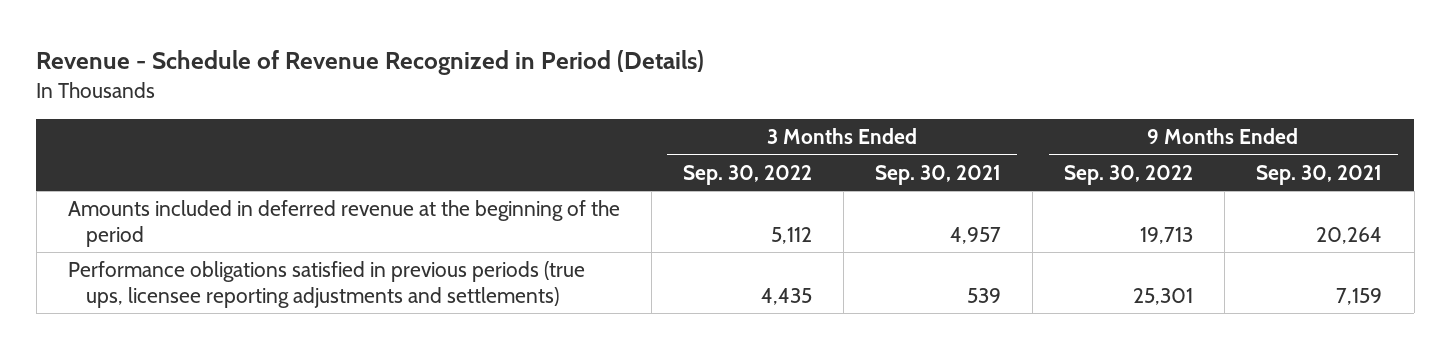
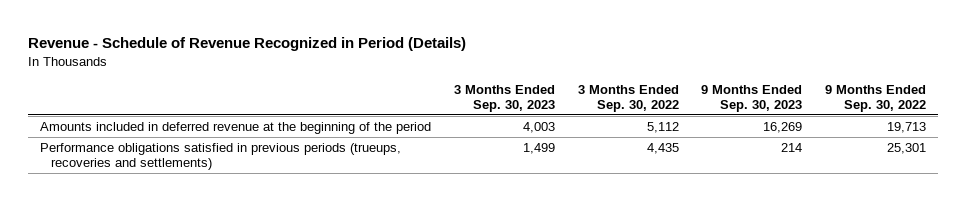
[875,165,1002,186] Sep. 30, 2021 -> none
[1256,165,1383,186] Sep. 30, 2021 -> none
none -> [453,84,555,113] 3 Months Ended Sep. 30, 2023
none -> [701,84,803,113] 9 Months Ended Sep. 30, 2023
[67,261,585,308] Performance obligations satisfied in previous periods (true ups, licensee reporting adjustments and settlements) -> [39,142,401,171] Performance obligations satisfied in previous periods (trueups, recoveries and settlements)

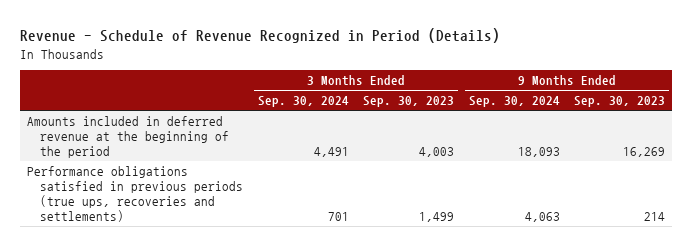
[577,84,679,113] 3 Months Ended Sep. 30, 2022 -> none
[825,84,927,113] 9 Months Ended Sep. 30, 2022 -> none
none -> [257,96,349,108] Sep. 30, 2024
none -> [468,96,560,108] Sep. 30, 2024
[39,142,401,171] Performance obligations satisfied in previous periods (trueups, recoveries and settlements) -> [27,166,244,223] Performance obligations satisfied in previous periods (true ups, recoveries and settlements)

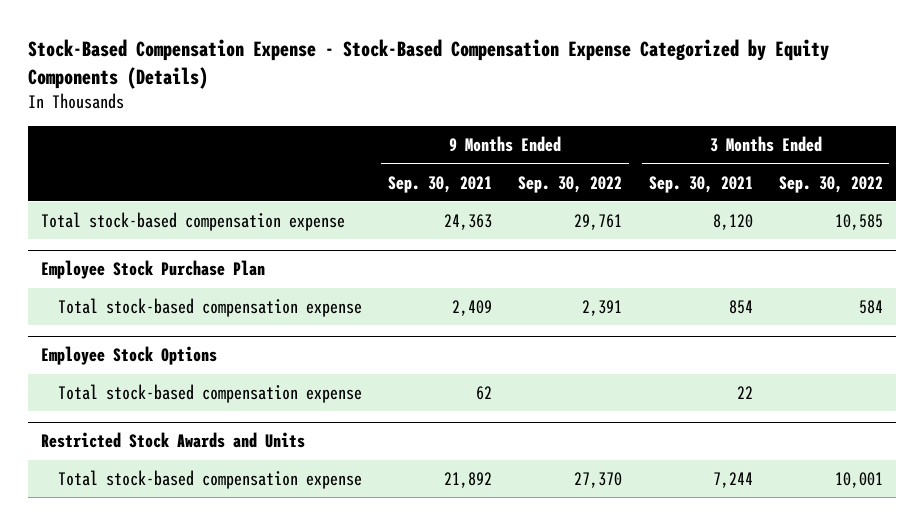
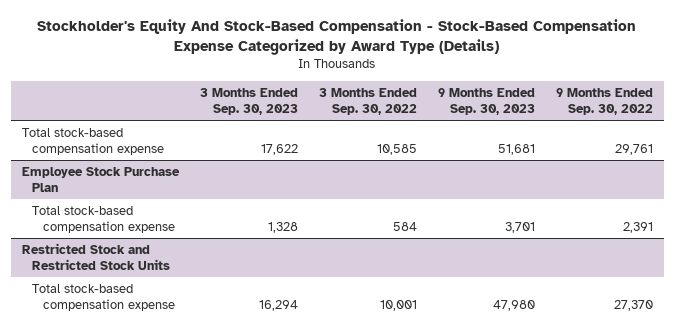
[27,38,829,89] Stock-Based Compensation Expense - Stock-Based Compensation Expense Categorized by Equity Components (Details) -> [37,19,637,55] Stockholder's Equity And Stock-Based Compensation - Stock-Based Compensation Expense Categorized by Award Type (Details)
[388,175,493,193] Sep. 30, 2021 -> none
[648,175,753,193] Sep. 30, 2021 -> none
none -> [199,88,298,115] 3 Months Ended Sep. 30, 2023
none -> [437,88,535,115] 9 Months Ended Sep. 30, 2023
[41,346,218,366] Employee Stock Options -> none
[57,383,362,403] Total stock-based compensation expense -> none
[41,432,306,449] Restricted Stock Awards and Units -> [21,243,171,270] Restricted Stock and Restricted Stock Units

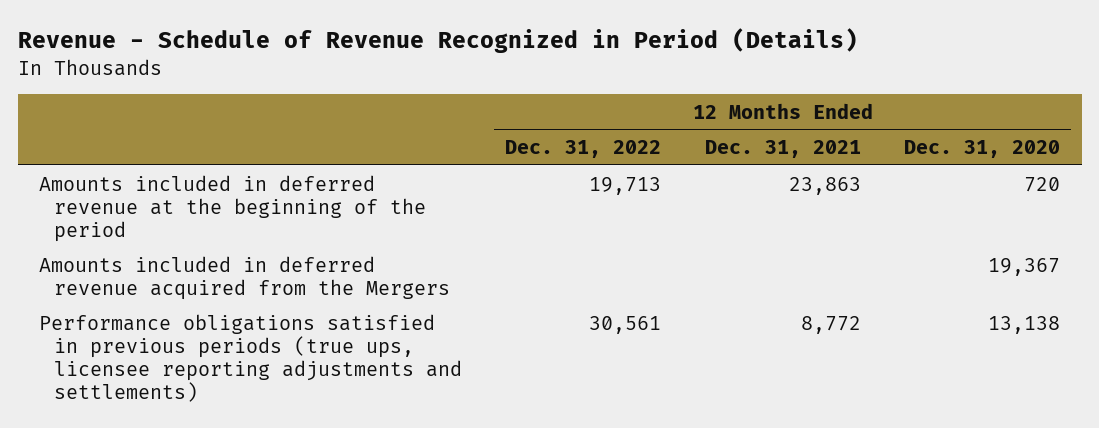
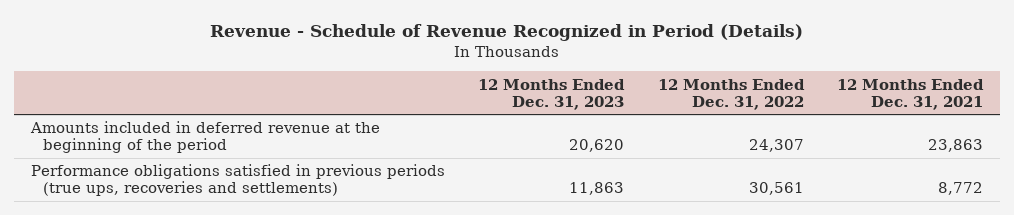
[904,139,1061,158] Dec. 31, 2020 -> none
none -> [478,78,626,110] 12 Months Ended Dec. 31, 2023
[39,255,450,300] Amounts included in deferred revenue acquired from the Mergers -> none
[589,176,662,195] 19,713 -> [748,139,804,153] 24,307
[39,313,462,402] Performance obligations satisfied in previous periods (true ups, licensee reporting adjustments and settlements) -> [30,164,445,197] Performance obligations satisfied in previous periods (true ups, recoveries and settlements)

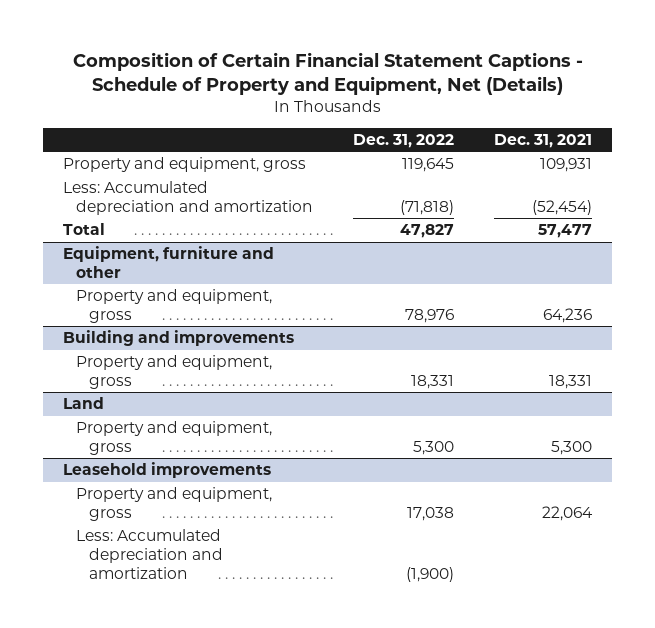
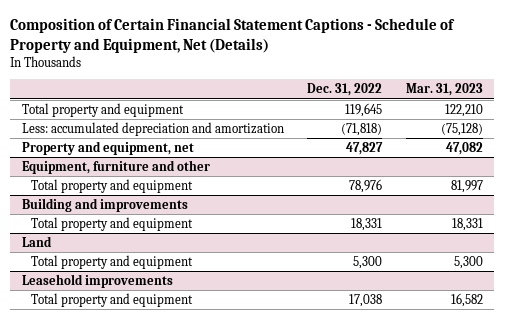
[493,133,592,148] Dec. 31, 2021 -> none
none -> [405,83,483,97] Mar. 31, 2023
[63,157,307,173] Property and equipment, gross -> [22,102,185,117] Total property and equipment
[63,181,314,215] Less: Accumulated depreciation and amortization -> [22,121,285,136] Less: accumulated depreciation and amortization
[63,223,106,236] Total -> [22,140,195,155] Property and equipment, net
[76,289,273,323] Property and equipment, gross -> [31,178,194,193] Total property and equipment
[76,355,273,389] Property and equipment, gross -> [31,216,194,231] Total property and equipment
[76,421,273,455] Property and equipment, gross -> [31,254,194,269] Total property and equipment
[76,529,224,579] Less: Accumulated depreciation and amortization -> none
[76,487,273,521] Property and equipment, gross -> [31,292,194,307] Total property and equipment

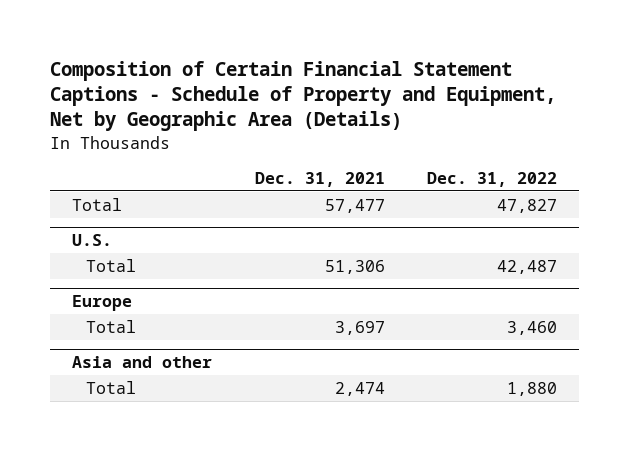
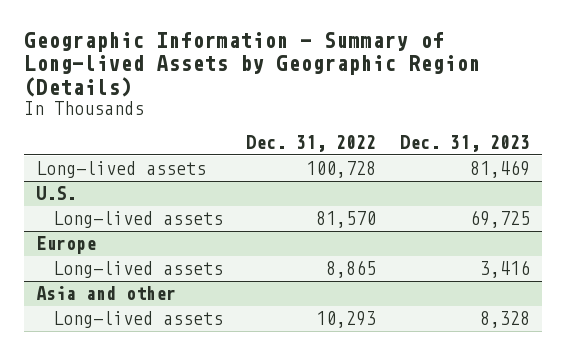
[50,60,557,132] Composition of Certain Financial Statement Captions - Schedule of Property and Equipment, Net by Geographic Area (Details) -> [24,31,481,97] Geographic Information - Summary of Long-lived Assets by Geographic Region (Details)
[254,171,385,187] Dec. 31, 2021 -> none
none -> [400,135,531,153] Dec. 31, 2023
[71,197,122,211] Total -> none
none -> [35,161,206,179] Long-lived assets
[85,258,136,272] Total -> none
none -> [52,211,223,229] Long-lived assets
[85,319,136,333] Total -> none
none -> [52,261,223,279] Long-lived assets
[85,380,136,394] Total -> none
none -> [52,311,223,329] Long-lived assets

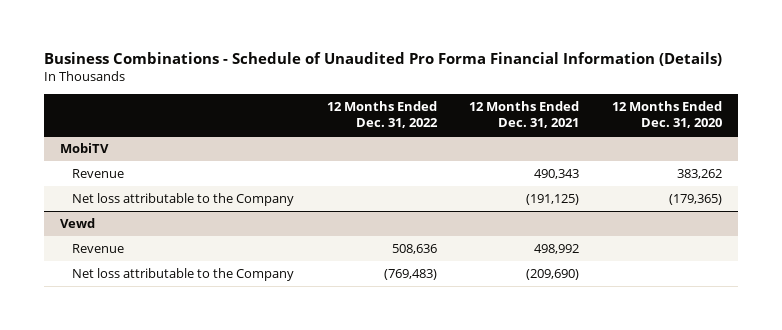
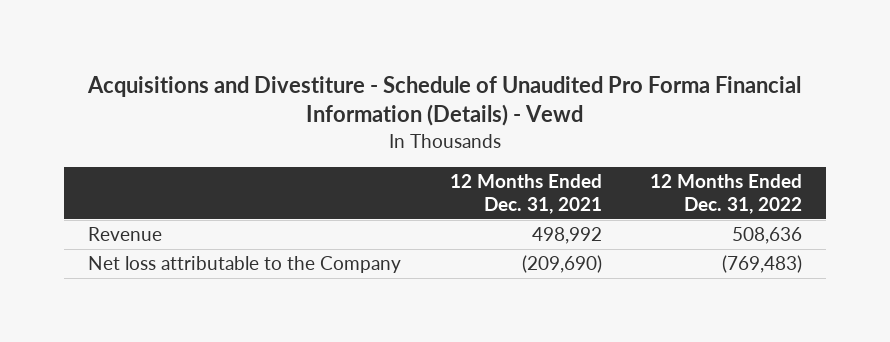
[43,51,722,66] Business Combinations - Schedule of Unaudited Pro Forma Financial Information (Details) -> [87,76,802,127] Acquisitions and Divestiture - Schedule of Unaudited Pro Forma Financial Information (Details) - Vewd
[612,101,723,129] 12 Months Ended Dec. 31, 2020 -> none
[59,142,109,153] MobiTV -> none
[72,168,125,178] Revenue -> none
[72,192,295,206] Net loss attributable to the Company -> none
[59,217,95,228] Vewd -> none

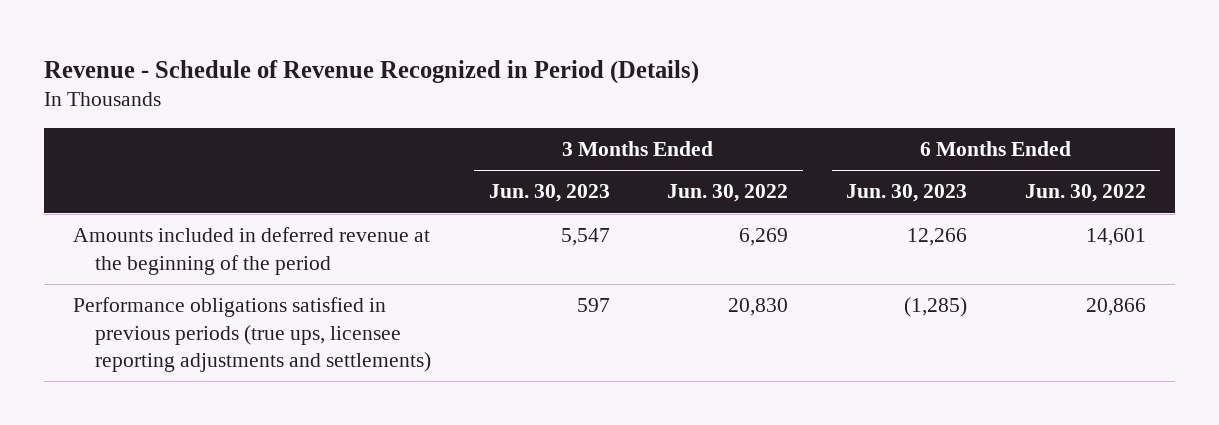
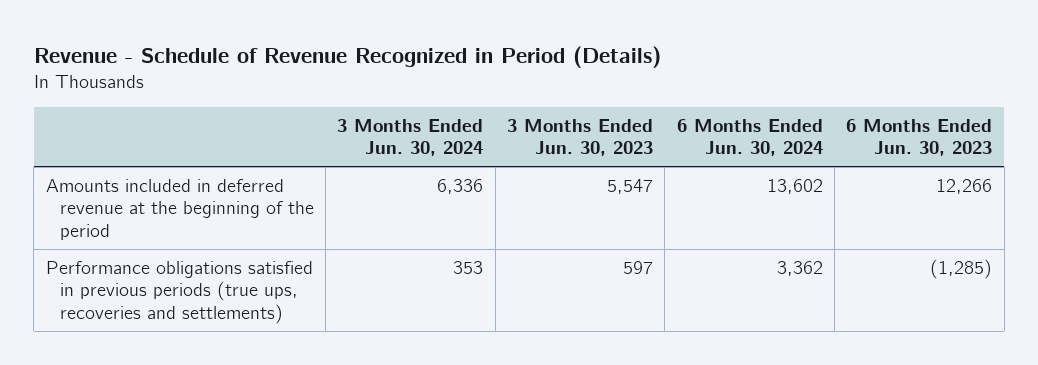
[667,184,789,203] Jun. 30, 2022 -> none
[1024,184,1146,203] Jun. 30, 2022 -> none
none -> [337,118,484,157] 3 Months Ended Jun. 30, 2024
none -> [676,118,823,157] 6 Months Ended Jun. 30, 2024
[73,297,431,372] Performance obligations satisfied in previous periods (true ups, licensee reporting adjustments and settlements) -> [45,260,313,324] Performance obligations satisfied in previous periods (true ups, recoveries and settlements)

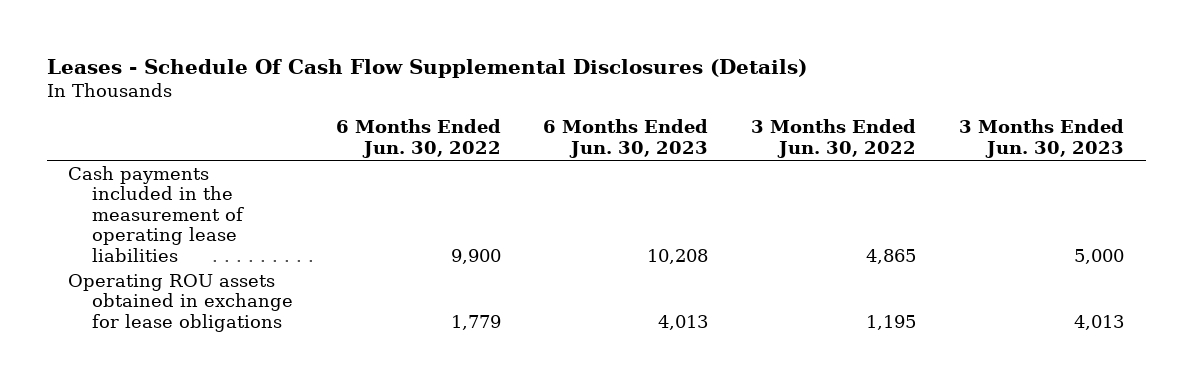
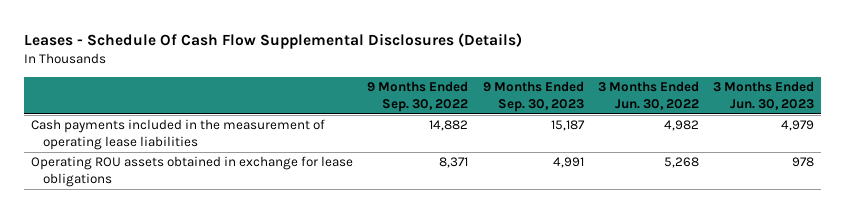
[335,119,501,158] 6 Months Ended Jun. 30, 2022 -> none
[543,119,709,158] 6 Months Ended Jun. 30, 2023 -> none
none -> [367,81,469,113] 9 Months Ended Sep. 30, 2022
none -> [482,81,584,113] 9 Months Ended Sep. 30, 2023
[866,248,917,264] 4,865 -> [663,120,699,132] 4,982
[1074,248,1125,264] 5,000 -> [780,120,814,132] 4,979
[866,314,917,330] 1,195 -> [663,157,699,169] 5,268
[1074,314,1125,330] 4,013 -> [791,157,814,168] 978

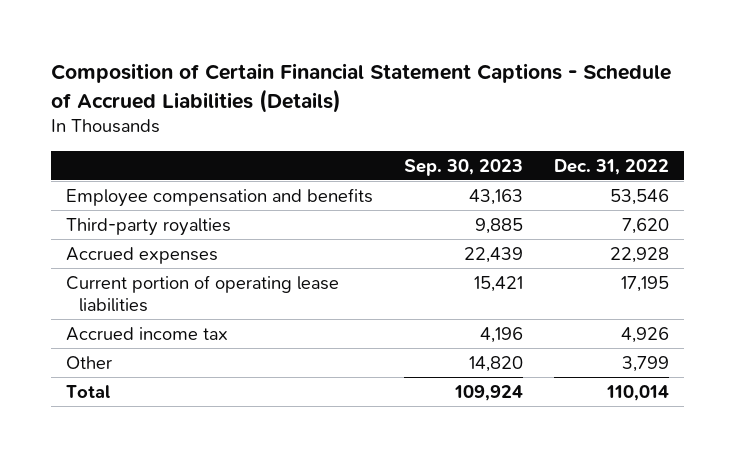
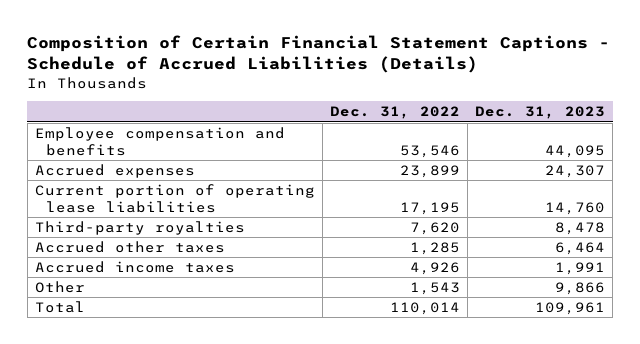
[403,158,523,176] Sep. 30, 2023 -> none
none -> [475,106,606,120] Dec. 31, 2023
[609,246,669,263] 22,928 -> [400,164,461,178] 23,899
[65,217,231,236] Third-party royalties -> [34,220,245,235] Third-party royalties
none -> [34,240,225,253] Accrued other taxes
[65,326,228,341] Accrued income tax -> [34,260,235,273] Accrued income taxes
[621,355,669,372] 3,799 -> [410,281,461,295] 1,543

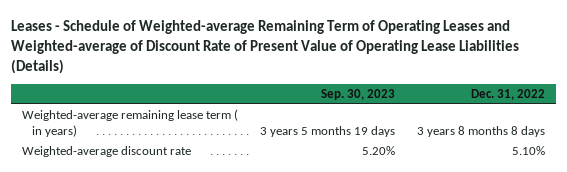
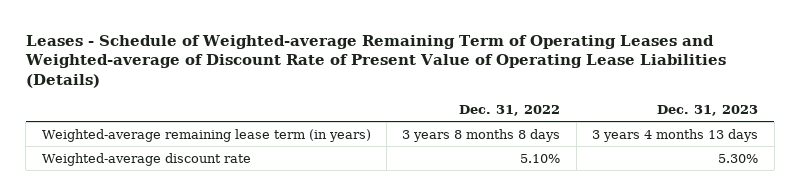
[320,89,395,101] Sep. 30, 2023 -> none
none -> [657,105,759,117] Dec. 31, 2023
[22,109,239,138] Weighted-average remaining lease term ( in years) -> [41,128,371,142] Weighted-average remaining lease term (in years)

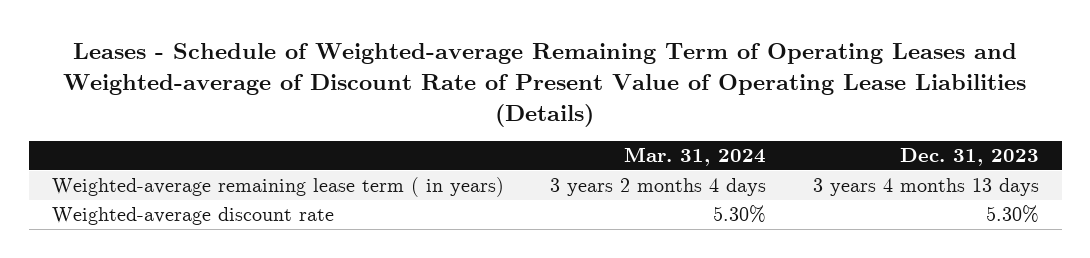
[459,105,561,117] Dec. 31, 2022 -> none
none -> [624,147,767,167] Mar. 31, 2024
[41,128,371,142] Weighted-average remaining lease term (in years) -> [51,177,504,198] Weighted-average remaining lease term ( in years)

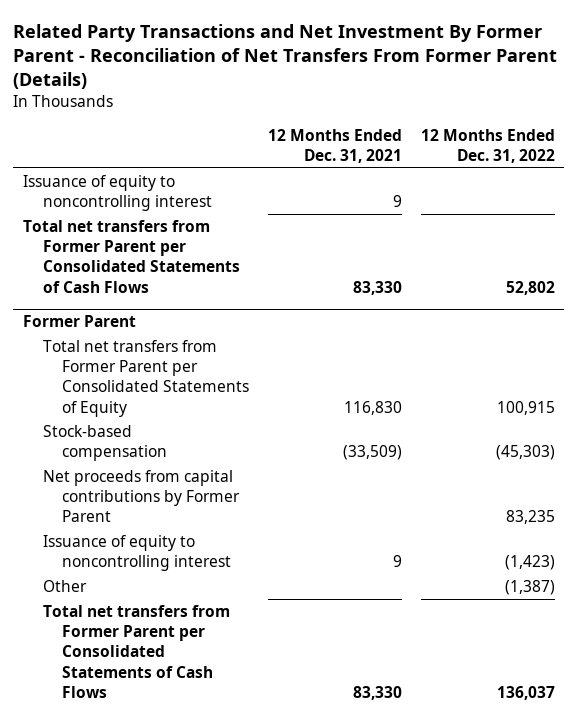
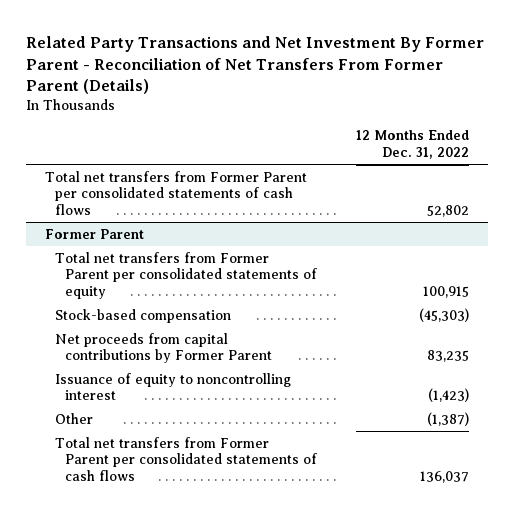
[268,128,403,163] 12 Months Ended Dec. 31, 2021 -> none
[22,175,212,212] Issuance of equity to noncontrolling interest -> none
[22,220,240,293] Total net transfers from Former Parent per Consolidated Statements of Cash Flows -> [45,170,308,216] Total net transfers from Former Parent per consolidated statements of cash flows
[42,340,250,417] Total net transfers from Former Parent per Consolidated Statements of Equity -> [55,251,318,300] Total net transfers from Former Parent per consolidated statements of equity
[42,605,230,698] Total net transfers from Former Parent per Consolidated Statements of Cash Flows -> [55,436,318,482] Total net transfers from Former Parent per consolidated statements of cash flows

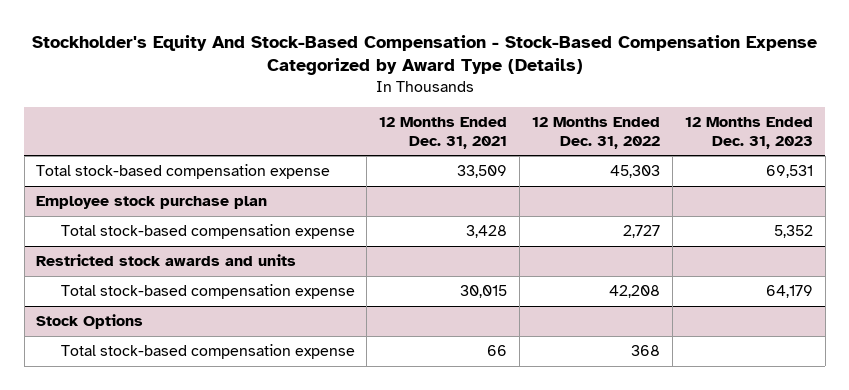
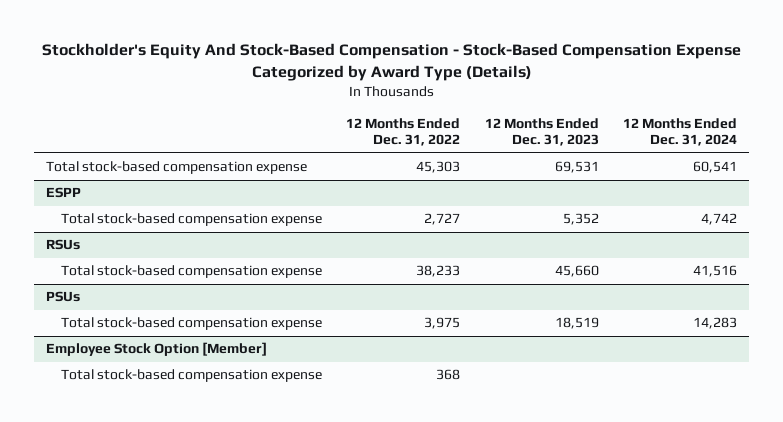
[379,117,508,149] 12 Months Ended Dec. 31, 2021 -> none
none -> [623,117,738,147] 12 Months Ended Dec. 31, 2024
[36,195,268,209] Employee stock purchase plan -> [45,187,81,199] ESPP
[36,253,297,266] Restricted stock awards and units -> [45,239,80,251] RSUs
[609,284,661,298] 42,208 -> [416,265,461,278] 38,233
[765,284,813,298] 64,179 -> [554,265,599,278] 45,660
none -> [45,291,80,303] PSUs
none -> [60,317,322,331] Total stock-based compensation expense
[36,313,144,329] Stock Options -> [45,342,267,357] Employee Stock Option [Member]

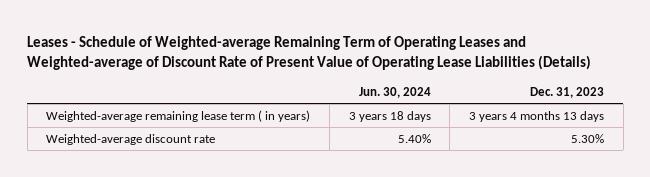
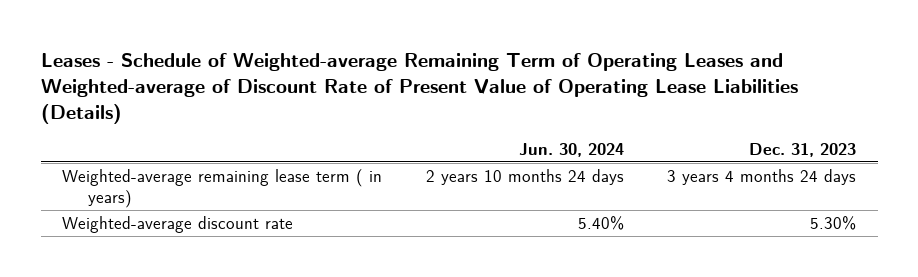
[348,110,431,122] 3 years 18 days -> [425,168,624,185] 2 years 10 months 24 days
[468,110,604,122] 3 years 4 months 13 days -> [666,168,856,185] 3 years 4 months 24 days

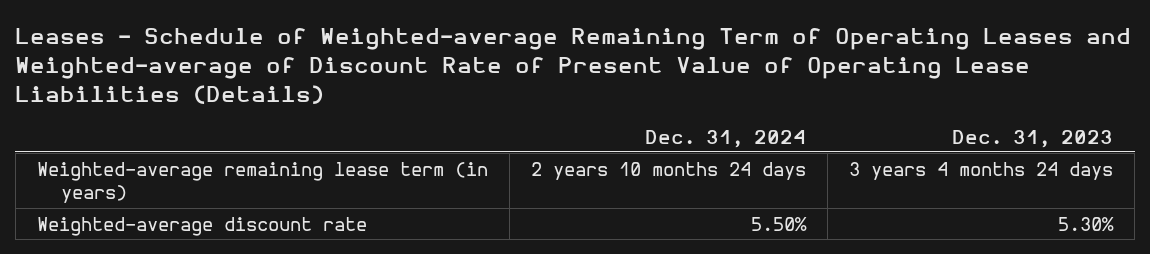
[518,142,624,157] Jun. 30, 2024 -> none
none -> [644,129,806,148] Dec. 31, 2024
[62,168,383,208] Weighted-average remaining lease term ( in years) -> [36,161,488,204] Weighted-average remaining lease term (in years)

